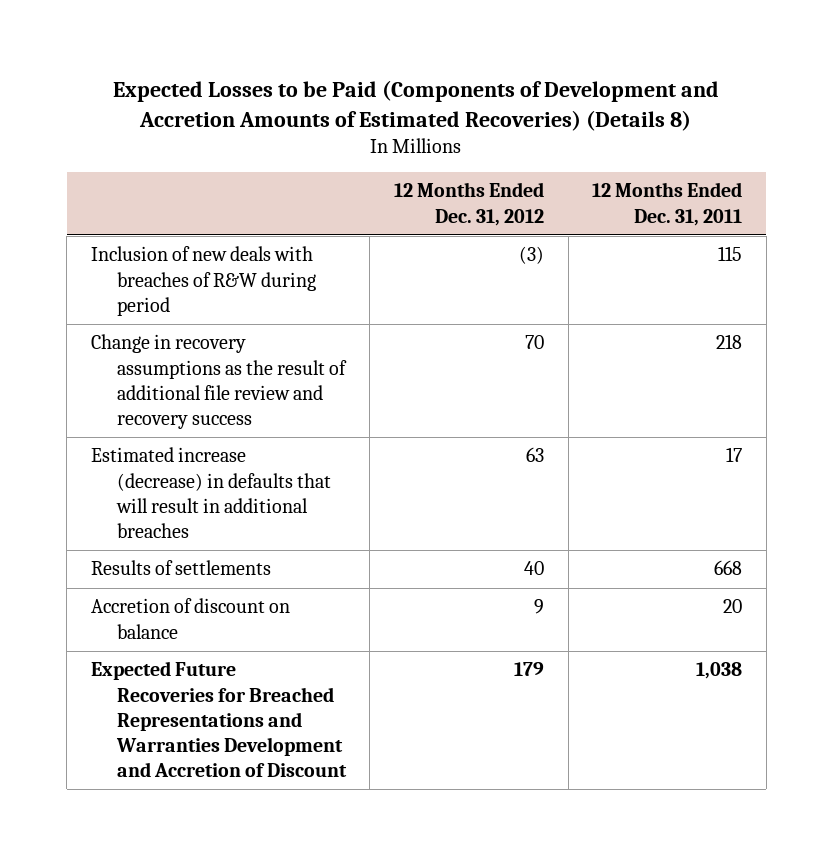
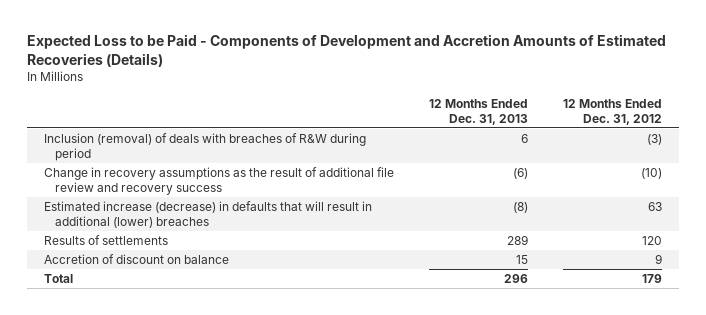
[113,79,720,131] Expected Losses to be Paid (Components of Development and Accretion Amounts of Estimated Recoveries) (Details 8) -> [26,33,666,67] Expected Loss to be Paid - Components of Development and Accretion Amounts of Estimated Recoveries (Details)
[592,182,743,226] 12 Months Ended Dec. 31, 2011 -> none
none -> [429,98,529,125] 12 Months Ended Dec. 31, 2013
[90,246,316,316] Inclusion of new deals with breaches of R&W during period -> [44,133,367,161] Inclusion (removal) of deals with breaches of R&W during period
[524,335,544,350] 70 -> [640,168,662,180] (10)
[90,447,331,538] Estimated increase (decrease) in defaults that will result in additional breaches -> [44,201,373,228] Estimated increase (decrease) in defaults that will result in additional (lower) breaches
[523,561,544,576] 40 -> [641,236,662,246] 120
[90,661,347,777] Expected Future Recoveries for Breached Representations and Warranties Development and Accretion of Discount -> [44,274,74,284] Total

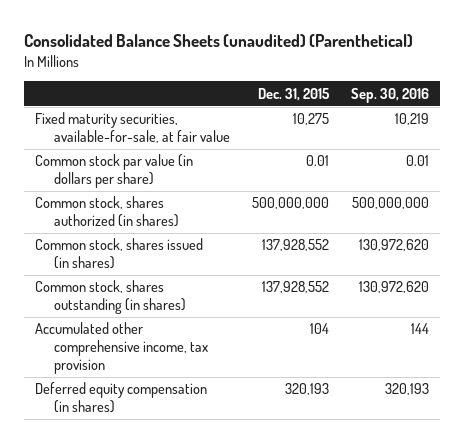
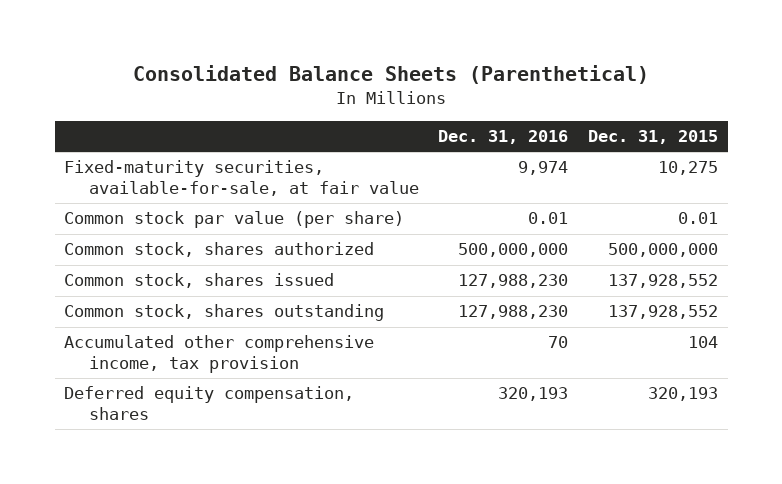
[24,34,414,48] Consolidated Balance Sheets (unaudited) (Parenthetical) -> [133,64,650,84] Consolidated Balance Sheets (Parenthetical)
[350,87,429,103] Sep. 30, 2016 -> none
none -> [438,130,569,145] Dec. 31, 2016
[35,112,231,144] Fixed maturity securities, available-for-sale, at fair value -> [64,160,420,196] Fixed-maturity securities, available-for-sale, at fair value
[35,154,194,189] Common stock par value (in dollars per share) -> [64,211,405,229] Common stock par value (per share)
[35,196,180,228] Common stock, shares authorized (in shares) -> [64,242,375,258] Common stock, shares authorized
[35,238,204,270] Common stock, shares issued (in shares) -> [64,273,335,289] Common stock, shares issued
[35,280,187,315] Common stock, shares outstanding (in shares) -> [64,304,385,322] Common stock, shares outstanding
[35,382,208,414] Deferred equity compensation (in shares) -> [64,386,355,420] Deferred equity compensation, shares

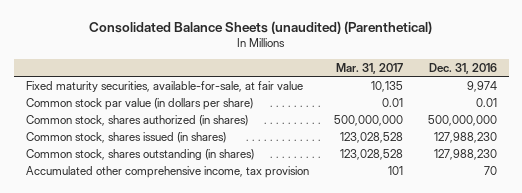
[133,64,650,84] Consolidated Balance Sheets (Parenthetical) -> [89,20,433,34] Consolidated Balance Sheets (unaudited) (Parenthetical)
[587,130,718,145] Dec. 31, 2015 -> none
none -> [335,63,403,75] Mar. 31, 2017
[64,160,420,196] Fixed-maturity securities, available-for-sale, at fair value -> [25,80,303,92] Fixed maturity securities, available-for-sale, at fair value
[64,211,405,229] Common stock par value (per share) -> [25,97,253,110] Common stock par value (in dollars per share)
[64,242,375,258] Common stock, shares authorized -> [25,114,248,126] Common stock, shares authorized (in shares)
[64,273,335,289] Common stock, shares issued -> [25,131,226,143] Common stock, shares issued (in shares)
[64,304,385,322] Common stock, shares outstanding -> [25,148,254,160] Common stock, shares outstanding (in shares)
[64,386,355,420] Deferred equity compensation, shares -> none

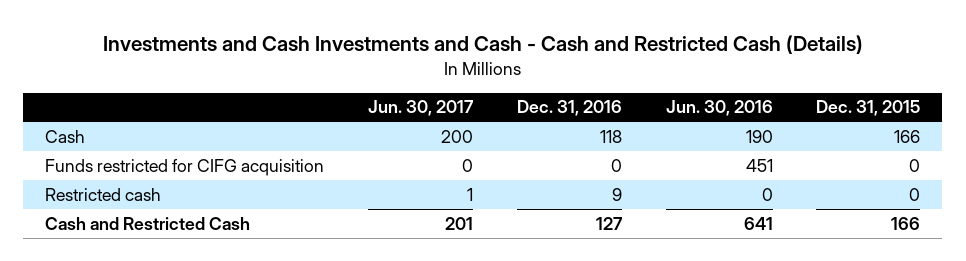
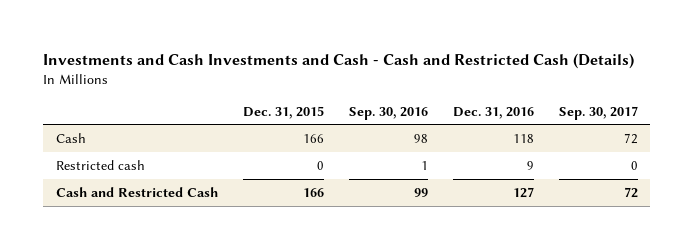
[368,100,475,117] Jun. 30, 2017 -> none
[665,100,773,117] Jun. 30, 2016 -> none
none -> [348,106,428,120] Sep. 30, 2016
none -> [558,105,638,120] Sep. 30, 2017
[45,158,325,176] Funds restricted for CIFG acquisition -> none

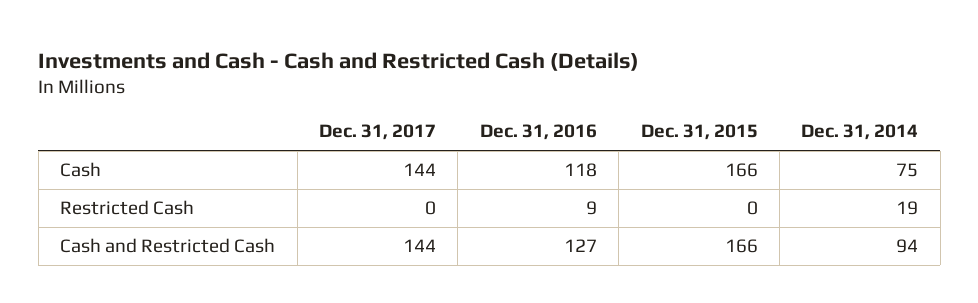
[43,53,635,70] Investments and Cash Investments and Cash - Cash and Restricted Cash (Details) -> [38,51,640,71] Investments and Cash - Cash and Restricted Cash (Details)
[348,106,428,120] Sep. 30, 2016 -> none
[558,105,638,120] Sep. 30, 2017 -> none
none -> [318,124,436,141] Dec. 31, 2017
none -> [801,124,919,141] Dec. 31, 2014
[55,159,145,170] Restricted cash -> [60,200,195,216] Restricted Cash

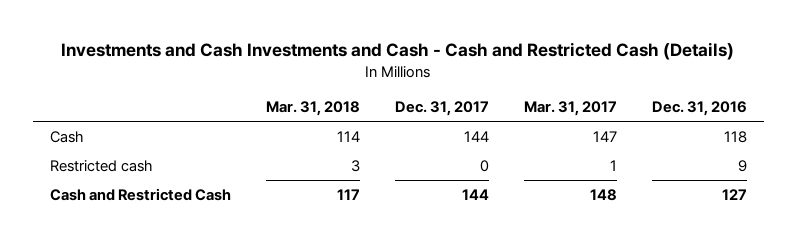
[38,51,640,71] Investments and Cash - Cash and Restricted Cash (Details) -> [61,42,735,61] Investments and Cash Investments and Cash - Cash and Restricted Cash (Details)
[640,124,758,141] Dec. 31, 2015 -> none
[801,124,919,141] Dec. 31, 2014 -> none
none -> [265,100,360,116] Mar. 31, 2018
none -> [523,100,617,116] Mar. 31, 2017
[60,200,195,216] Restricted Cash -> [50,159,153,172] Restricted cash

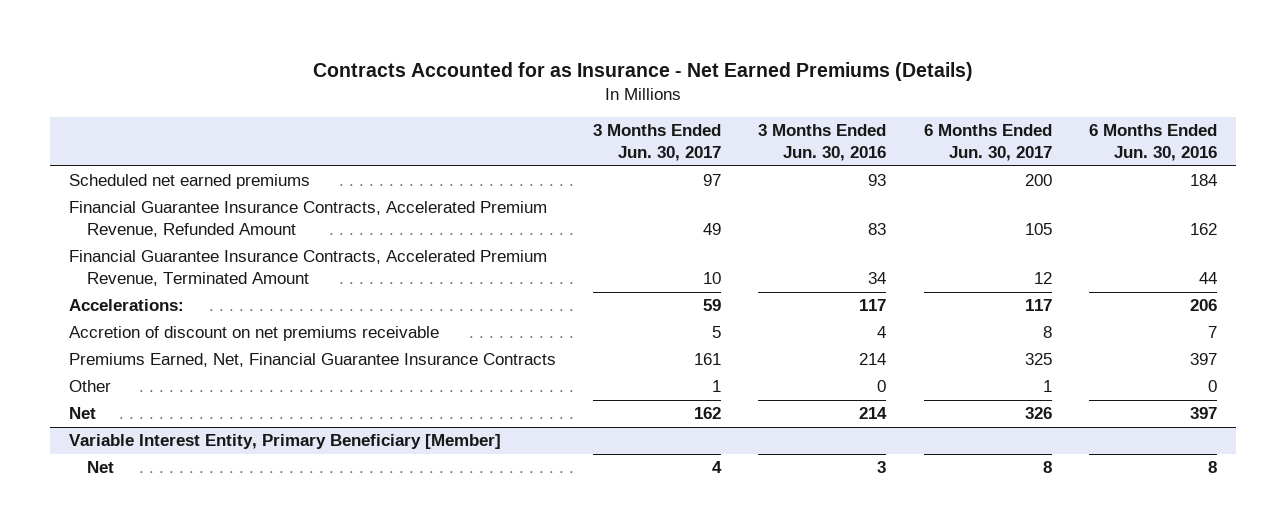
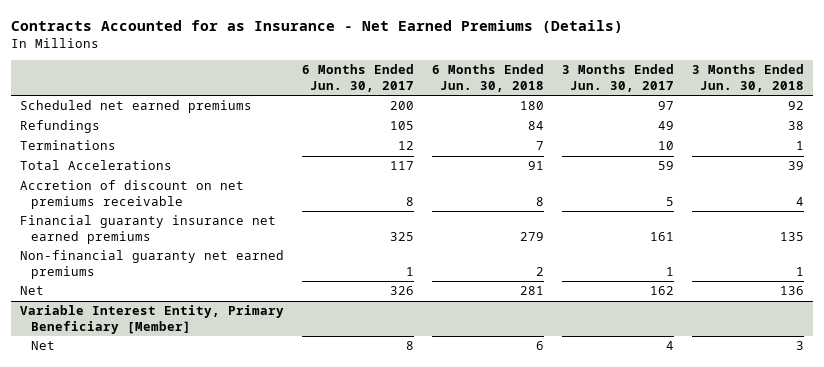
[758,124,887,162] 3 Months Ended Jun. 30, 2016 -> none
[1088,124,1217,162] 6 Months Ended Jun. 30, 2016 -> none
none -> [432,64,545,92] 6 Months Ended Jun. 30, 2018
none -> [691,64,804,92] 3 Months Ended Jun. 30, 2018
[68,201,547,238] Financial Guarantee Insurance Contracts, Accelerated Premium Revenue, Refunded Amount -> [20,120,101,134] Refundings
[68,250,547,287] Financial Guarantee Insurance Contracts, Accelerated Premium Revenue, Terminated Amount -> [20,140,117,151] Terminations
[68,299,184,312] Accelerations: -> [20,160,173,171] Total Accelerations
[68,380,111,393] Other -> none
[68,353,556,368] Premiums Earned, Net, Financial Guarantee Insurance Contracts -> [20,215,277,244] Financial guaranty insurance net earned premiums
none -> [20,250,285,279] Non-financial guaranty net earned premiums

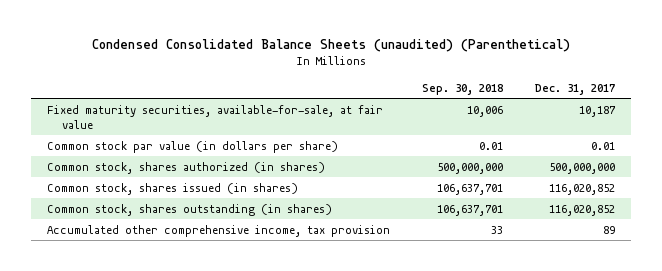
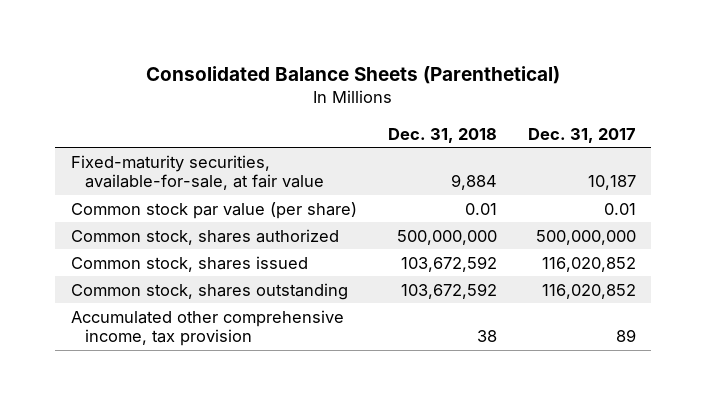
[91,39,570,53] Condensed Consolidated Balance Sheets (unaudited) (Parenthetical) -> [146,65,561,84] Consolidated Balance Sheets (Parenthetical)
[421,83,503,95] Sep. 30, 2018 -> none
none -> [387,127,497,143] Dec. 31, 2018
[47,104,384,129] Fixed maturity securities, available-for-sale, at fair value -> [70,154,324,191] Fixed-maturity securities, available-for-sale, at fair value
[47,140,339,153] Common stock par value (in dollars per share) -> [70,201,357,219] Common stock par value (per share)
[47,161,326,174] Common stock, shares authorized (in shares) -> [70,228,339,245] Common stock, shares authorized
[47,182,299,195] Common stock, shares issued (in shares) -> [70,255,308,272] Common stock, shares issued
[47,203,333,216] Common stock, shares outstanding (in shares) -> [70,282,348,300] Common stock, shares outstanding

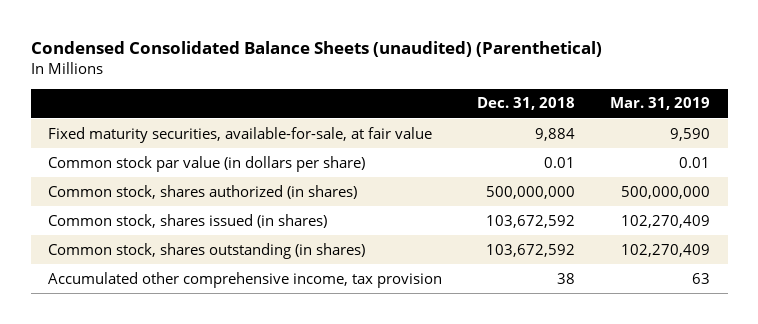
[146,65,561,84] Consolidated Balance Sheets (Parenthetical) -> [30,40,602,57] Condensed Consolidated Balance Sheets (unaudited) (Parenthetical)
[527,127,636,143] Dec. 31, 2017 -> none
none -> [610,97,711,111] Mar. 31, 2019
[70,154,324,191] Fixed-maturity securities, available-for-sale, at fair value -> [48,126,433,143] Fixed maturity securities, available-for-sale, at fair value
[70,201,357,219] Common stock par value (per share) -> [48,155,366,172] Common stock par value (in dollars per share)
[70,228,339,245] Common stock, shares authorized -> [48,184,358,199] Common stock, shares authorized (in shares)
[70,255,308,272] Common stock, shares issued -> [48,213,328,228] Common stock, shares issued (in shares)
[70,282,348,300] Common stock, shares outstanding -> [48,242,366,259] Common stock, shares outstanding (in shares)

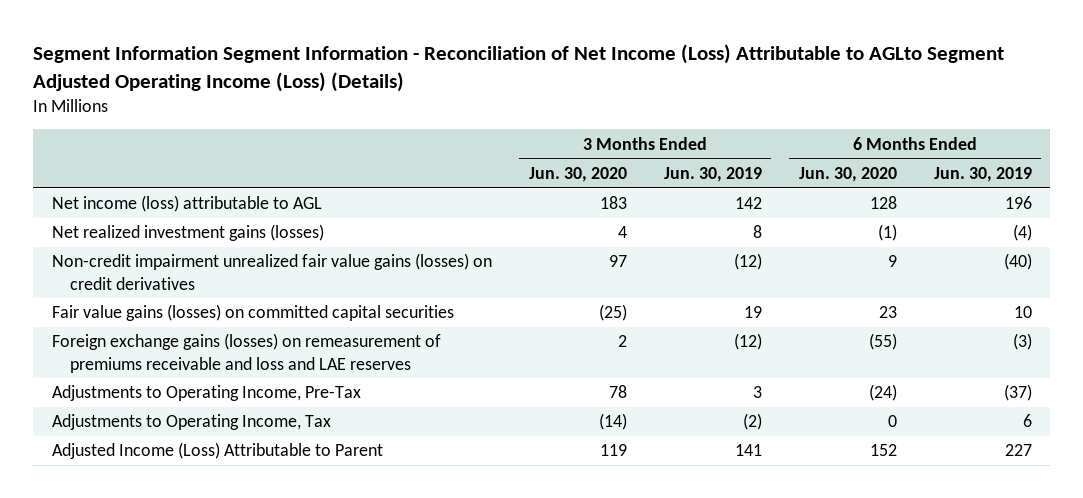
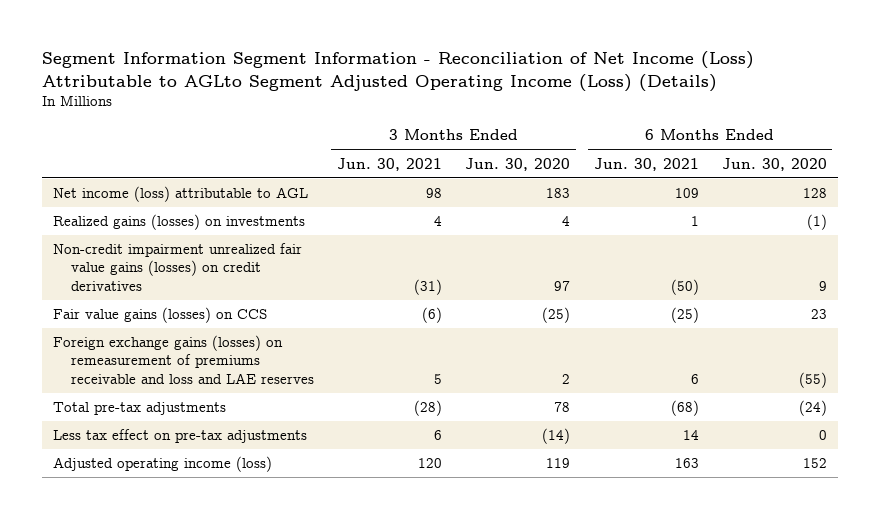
[663,166,762,182] Jun. 30, 2019 -> none
[933,166,1032,182] Jun. 30, 2019 -> none
none -> [337,157,443,171] Jun. 30, 2021
none -> [593,157,699,171] Jun. 30, 2021
[51,224,324,242] Net realized investment gains (losses) -> [53,214,306,231] Realized gains (losses) on investments
[51,304,454,322] Fair value gains (losses) on committed capital securities -> [53,307,268,324] Fair value gains (losses) on CCS
[51,385,361,402] Adjustments to Operating Income, Pre-Tax -> [53,402,227,416] Total pre-tax adjustments
[51,414,331,431] Adjustments to Operating Income, Tax -> [53,429,308,444] Less tax effect on pre-tax adjustments
[51,442,383,460] Adjusted Income (Loss) Attributable to Parent -> [53,456,273,473] Adjusted operating income (loss)

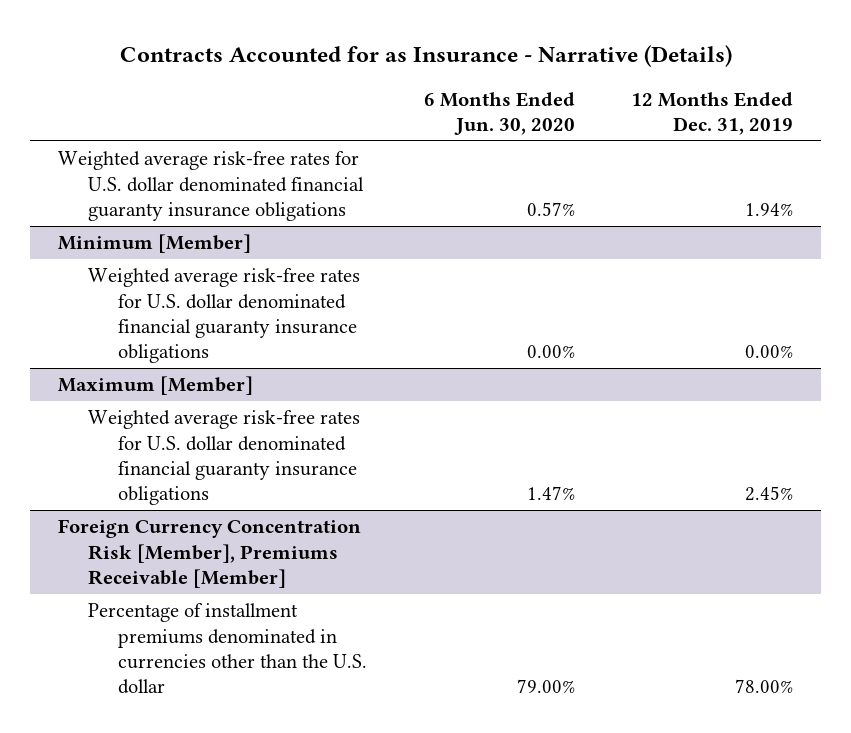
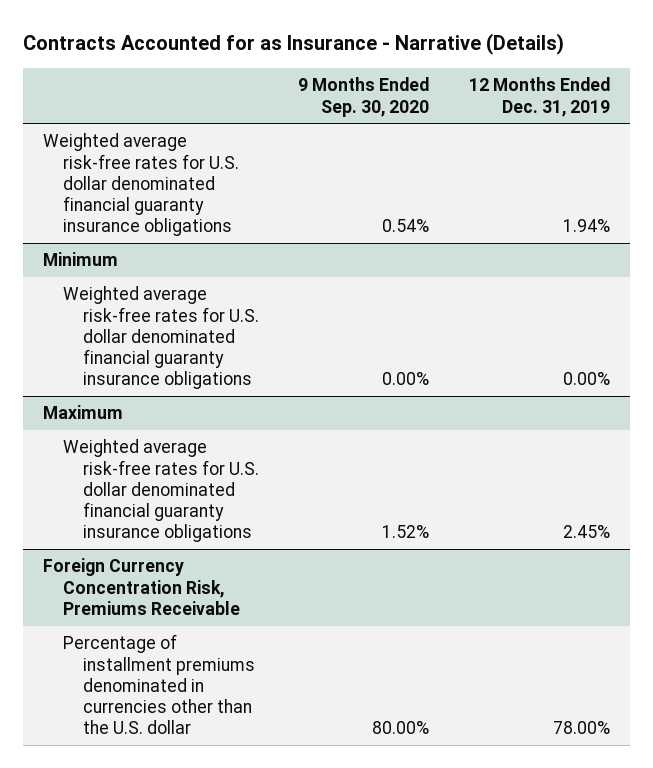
[423,91,575,135] 6 Months Ended Jun. 30, 2020 -> none
none -> [298,77,430,117] 9 Months Ended Sep. 30, 2020
[58,234,252,254] Minimum [Member] -> [43,252,119,267] Minimum
[58,376,254,396] Maximum [Member] -> [43,405,124,420] Maximum
[58,519,362,588] Foreign Currency Concentration Risk [Member], Premiums Receivable [Member] -> [43,558,240,615] Foreign Currency Concentration Risk, Premiums Receivable

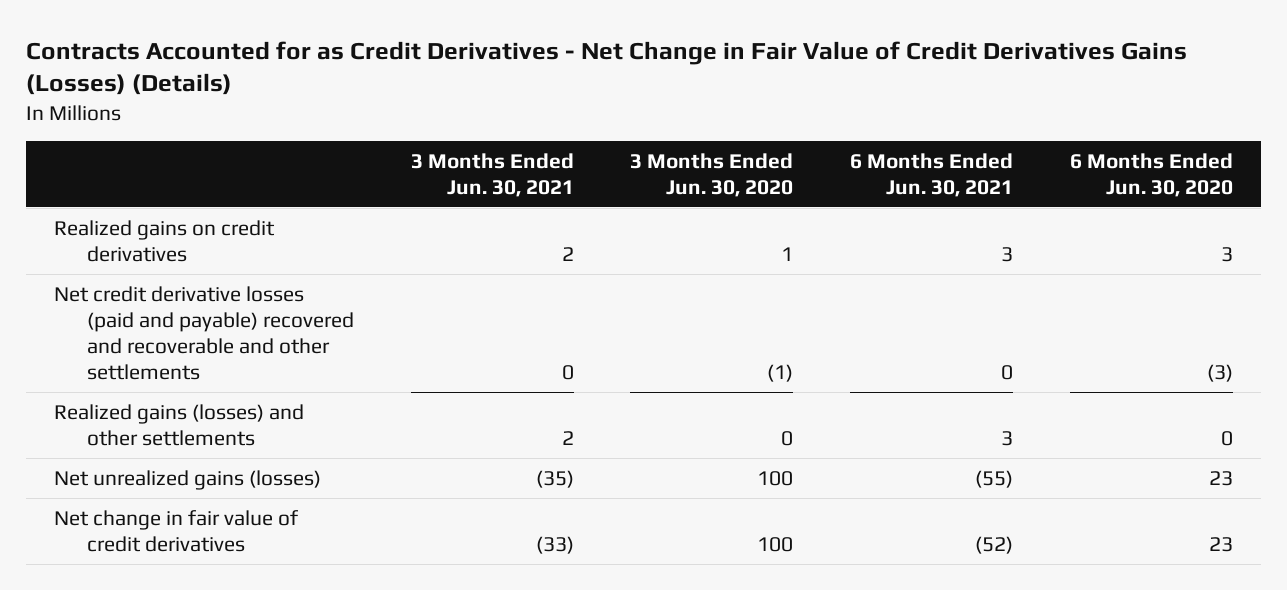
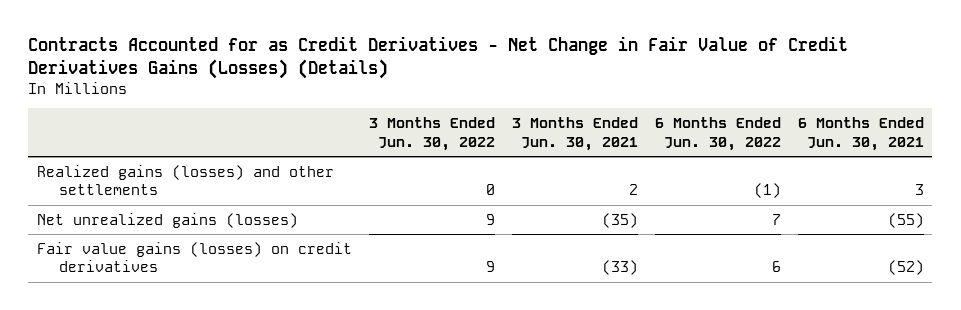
[630,152,794,198] 3 Months Ended Jun. 30, 2020 -> none
[1070,152,1234,198] 6 Months Ended Jun. 30, 2020 -> none
none -> [368,117,495,151] 3 Months Ended Jun. 30, 2022
none -> [654,117,781,151] 6 Months Ended Jun. 30, 2022
[54,219,276,262] Realized gains on credit derivatives -> none
[54,285,354,381] Net credit derivative losses (paid and payable) recovered and recoverable and other settlements -> none
[54,509,300,552] Net change in fair value of credit derivatives -> [36,241,352,273] Fair value gains (losses) on credit derivatives

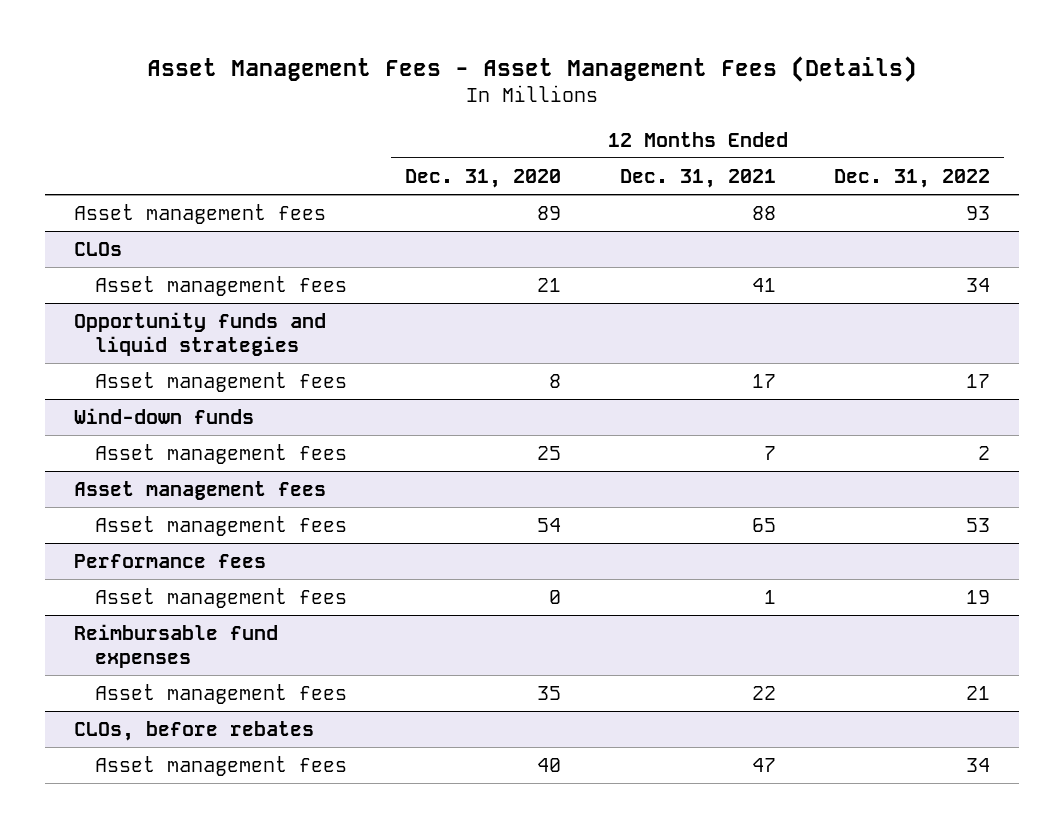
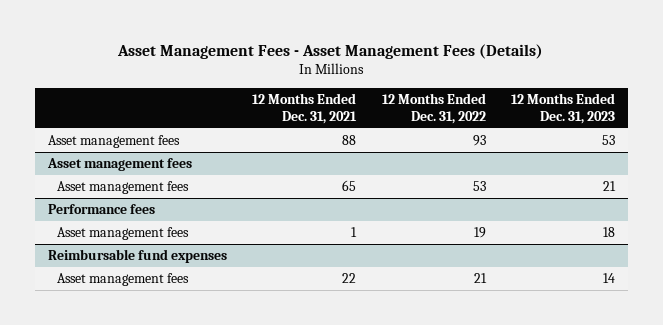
[405,168,562,188] Dec. 31, 2020 -> none
none -> [511,92,616,125] 12 Months Ended Dec. 31, 2023
[74,241,123,256] CLOs -> none
[95,275,348,296] Asset management fees -> none
[74,311,327,356] Opportunity funds and liquid strategies -> none
[95,371,348,392] Asset management fees -> none
[74,407,255,424] Wind-down funds -> none
[95,443,348,464] Asset management fees -> none
[74,720,315,741] CLOs, before rebates -> none
[95,755,348,776] Asset management fees -> none

